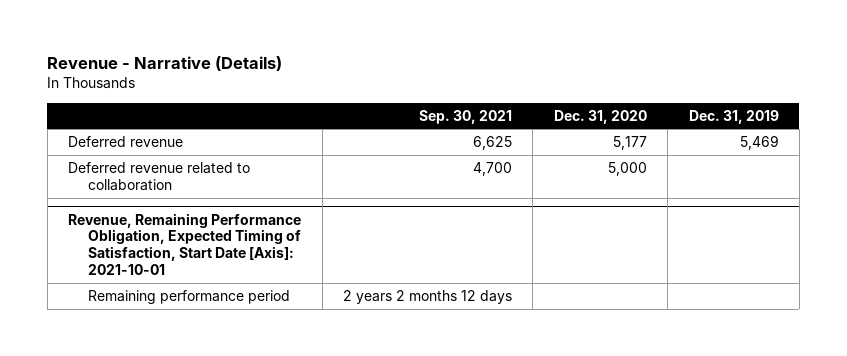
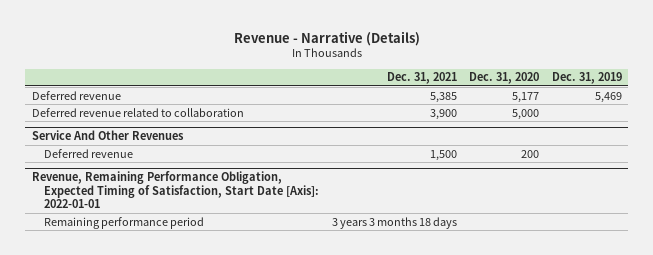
[418,109,512,124] Sep. 30, 2021 -> none
none -> [386,72,457,85] Dec. 31, 2021
none -> [31,130,184,141] Service And Other Revenues
none -> [44,148,134,158] Deferred revenue
[68,212,302,276] Revenue, Remaining Performance Obligation, Expected Timing of Satisfaction, Start Date [Axis]: 2021-10-01 -> [31,171,320,209] Revenue, Remaining Performance Obligation, Expected Timing of Satisfaction, Start Date [Axis]: 2022-01-01

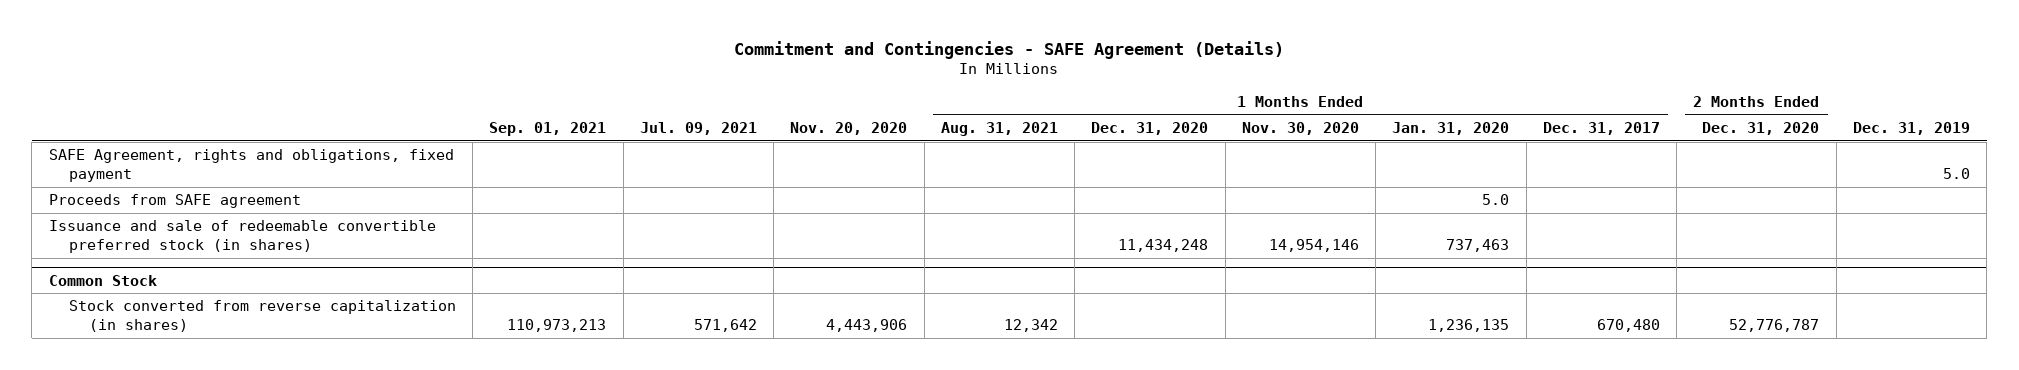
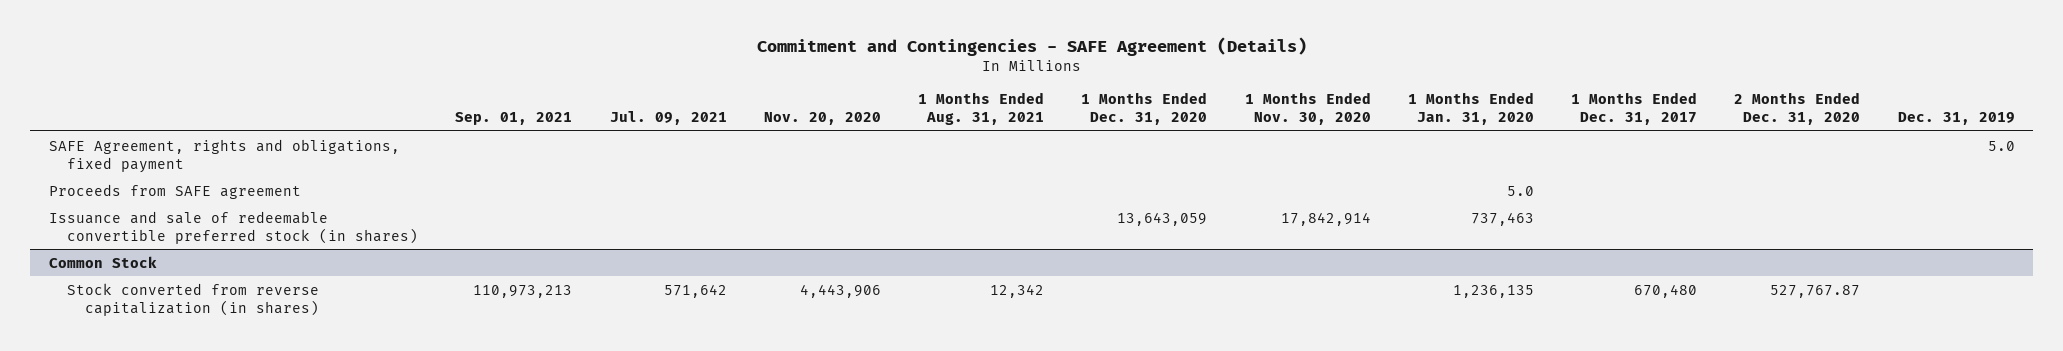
[1118,239,1209,253] 11,434,248 -> [1117,211,1208,226] 13,643,059
[1268,239,1359,253] 14,954,146 -> [1280,211,1371,226] 17,842,914
[1729,319,1820,333] 52,776,787 -> [1770,284,1861,298] 527,767.87

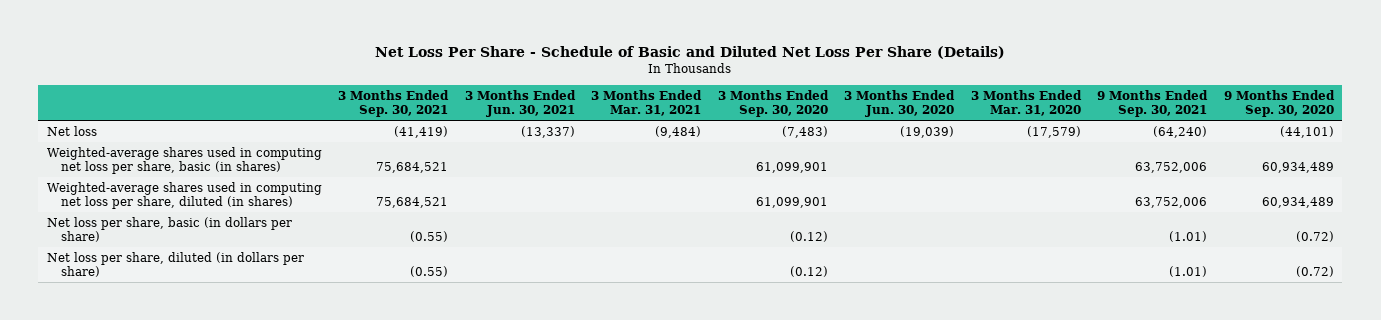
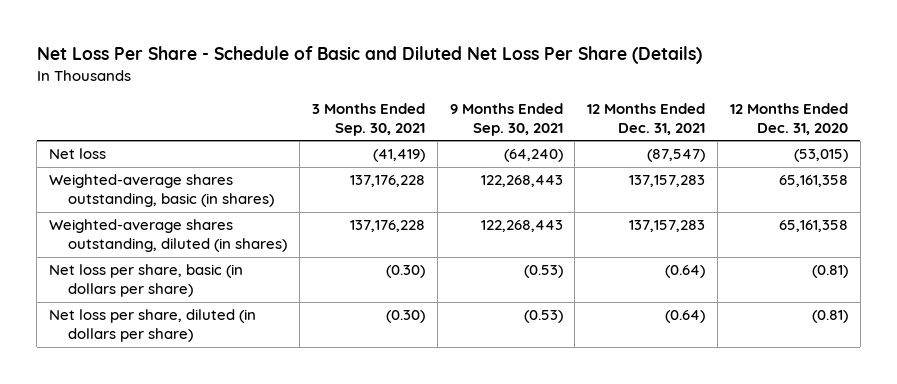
[464,89,576,118] 3 Months Ended Jun. 30, 2021 -> none
[591,89,703,117] 3 Months Ended Mar. 31, 2021 -> none
[717,89,829,118] 3 Months Ended Sep. 30, 2020 -> none
[844,89,956,118] 3 Months Ended Jun. 30, 2020 -> none
[970,89,1082,117] 3 Months Ended Mar. 31, 2020 -> none
[1223,89,1335,118] 9 Months Ended Sep. 30, 2020 -> none
none -> [587,103,706,135] 12 Months Ended Dec. 31, 2021
none -> [729,103,848,135] 12 Months Ended Dec. 31, 2020
[46,146,322,174] Weighted-average shares used in computing net loss per share, basic (in shares) -> [49,174,275,207] Weighted-average shares outstanding, basic (in shares)
[376,161,449,173] 75,684,521 -> [349,175,425,188] 137,176,228
[1135,161,1208,173] 63,752,006 -> [480,175,563,188] 122,268,443
[46,181,322,209] Weighted-average shares used in computing net loss per share, diluted (in shares) -> [49,219,288,252] Weighted-average shares outstanding, diluted (in shares)
[376,196,449,208] 75,684,521 -> [349,220,425,233] 137,176,228
[1135,196,1208,208] 63,752,006 -> [480,220,563,233] 122,268,443
[410,230,449,242] (0.55) -> [385,265,425,279] (0.30)
[1169,230,1208,242] (1.01) -> [523,265,563,279] (0.53)
[410,265,449,277] (0.55) -> [385,310,425,324] (0.30)
[1169,265,1208,277] (1.01) -> [523,310,563,324] (0.53)

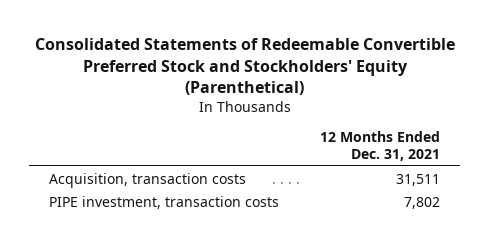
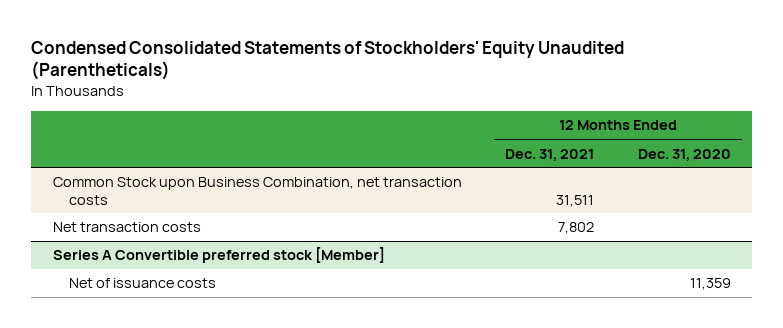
[34,38,455,96] Consolidated Statements of Redeemable Convertible Preferred Stock and Stockholders' Equity (Parenthetical) -> [31,40,625,81] Condensed Consolidated Statements of Stockholders' Equity Unaudited (Parentheticals)
none -> [637,148,731,161] Dec. 31, 2020
[49,172,247,188] Acquisition, transaction costs -> [52,177,462,205] Common Stock upon Business Combination, net transaction costs
[49,195,280,209] PIPE investment, transaction costs -> [52,222,201,233] Net transaction costs
none -> [52,247,385,264] Series A Convertible preferred stock [Member]
none -> [68,278,216,289] Net of issuance costs

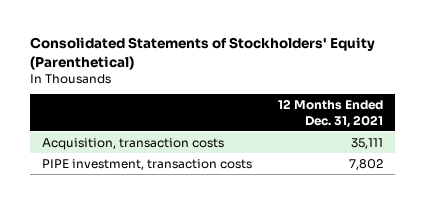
[31,40,625,81] Condensed Consolidated Statements of Stockholders' Equity Unaudited (Parentheticals) -> [29,37,375,70] Consolidated Statements of Stockholders' Equity (Parenthetical)
[637,148,731,161] Dec. 31, 2020 -> none
[52,247,385,264] Series A Convertible preferred stock [Member] -> none
[68,278,216,289] Net of issuance costs -> none
[52,177,462,205] Common Stock upon Business Combination, net transaction costs -> [42,137,225,150] Acquisition, transaction costs
[556,194,595,207] 31,511 -> [350,137,383,149] 35,111
[52,222,201,233] Net transaction costs -> [42,158,253,170] PIPE investment, transaction costs

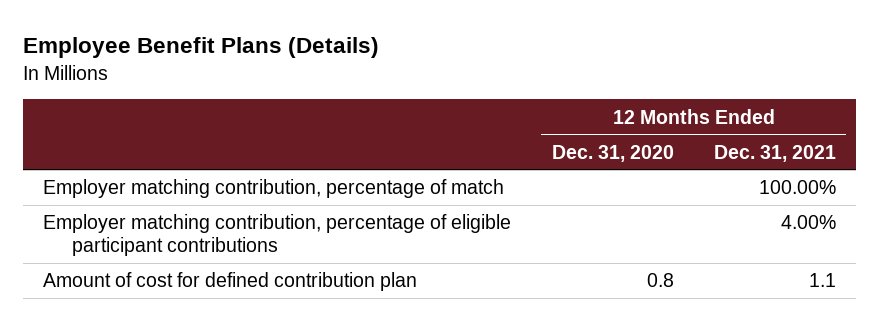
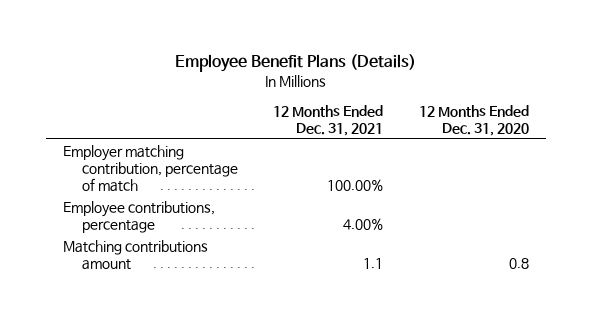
[43,214,512,257] Employer matching contribution, percentage of eligible participant contributions -> [63,200,216,233] Employee contributions, percentage
[43,272,418,292] Amount of cost for defined contribution plan -> [63,239,209,270] Matching contributions amount

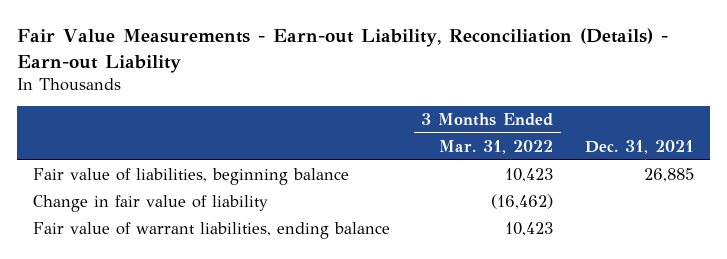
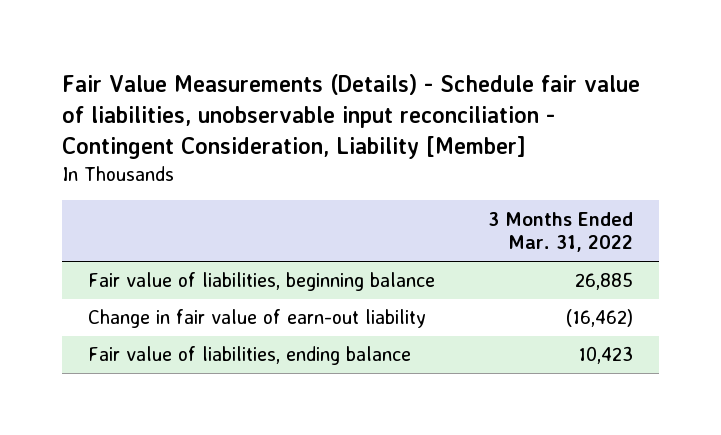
[17,28,669,73] Fair Value Measurements - Earn-out Liability, Reconciliation (Details) - Earn-out Liability -> [61,74,640,159] Fair Value Measurements (Details) - Schedule fair value of liabilities, unobservable input reconciliation - Contingent Consideration, Liability [Member]
[585,139,695,154] Dec. 31, 2021 -> none
[505,167,554,182] 10,423 -> [574,272,633,291] 26,885
[32,194,268,212] Change in fair value of liability -> [88,309,427,329] Change in fair value of earn-out liability
[32,221,390,239] Fair value of warrant liabilities, ending balance -> [88,346,412,366] Fair value of liabilities, ending balance

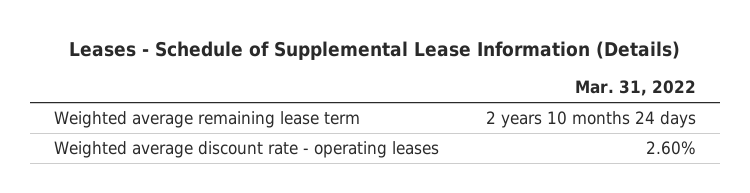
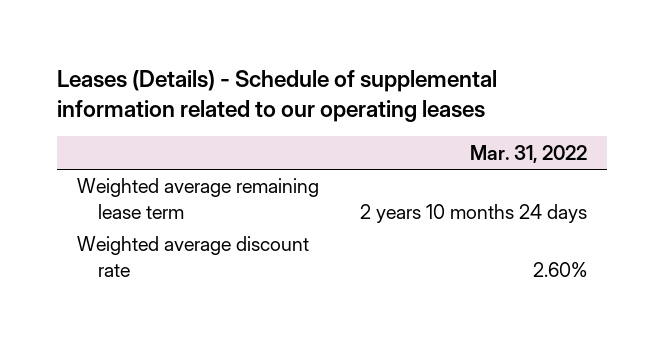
[69,40,681,60] Leases - Schedule of Supplemental Lease Information (Details) -> [56,69,497,123] Leases (Details) - Schedule of supplemental information related to our operating leases
[53,140,439,158] Weighted average discount rate - operating leases -> [77,236,310,277] Weighted average discount rate

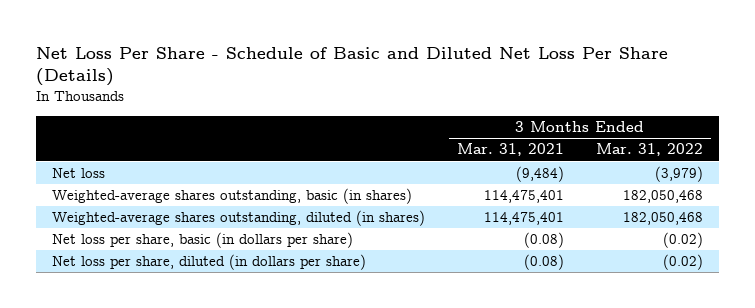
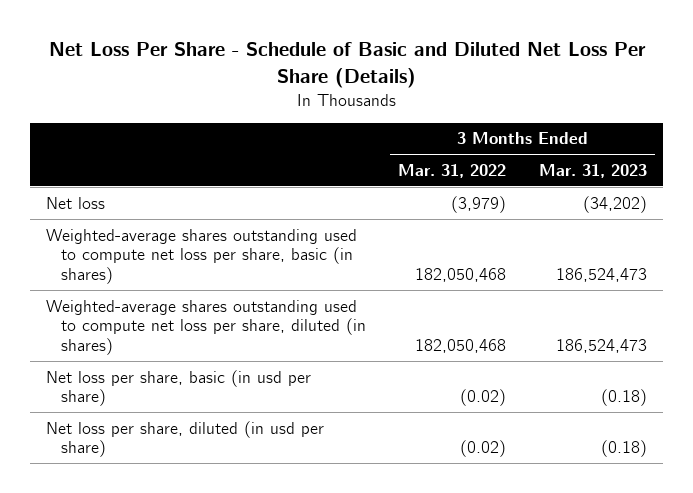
[457,143,565,157] Mar. 31, 2021 -> none
none -> [538,163,647,178] Mar. 31, 2023
[51,188,412,205] Weighted-average shares outstanding, basic (in shares) -> [46,228,358,284] Weighted-average shares outstanding used to compute net loss per share, basic (in shares)
[51,210,425,227] Weighted-average shares outstanding, diluted (in shares) -> [46,299,366,355] Weighted-average shares outstanding used to compute net loss per share, diluted (in shares)
[51,232,353,249] Net loss per share, basic (in dollars per share) -> [46,369,312,407] Net loss per share, basic (in usd per share)
[51,254,366,271] Net loss per share, diluted (in dollars per share) -> [46,420,325,458] Net loss per share, diluted (in usd per share)

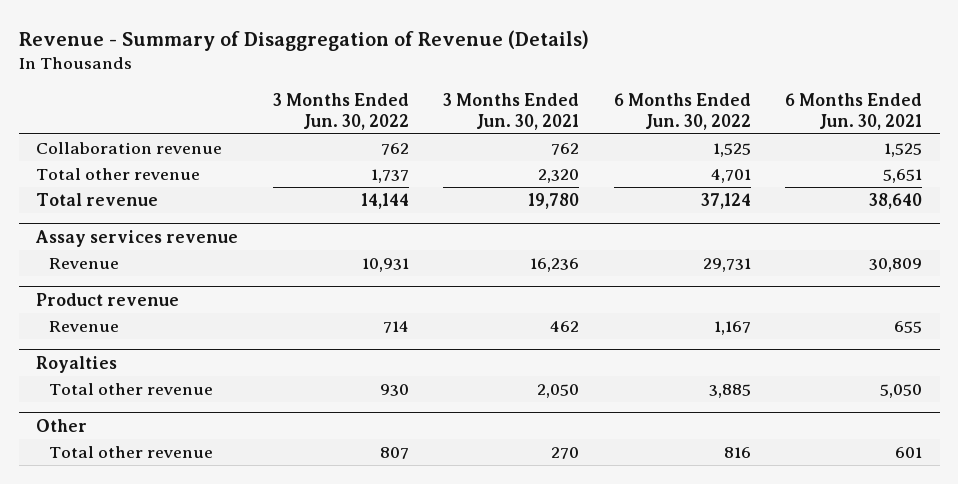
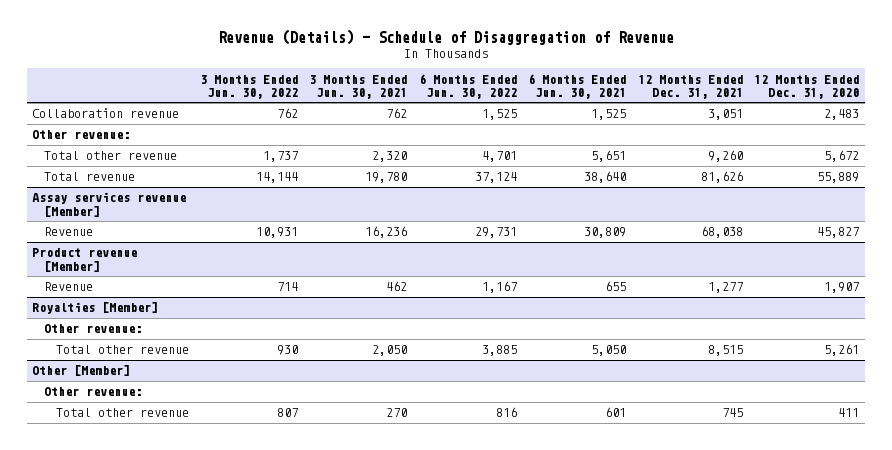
[18,29,589,51] Revenue - Summary of Disaggregation of Revenue (Details) -> [217,29,674,46] Revenue (Details) - Schedule of Disaggregation of Revenue
none -> [637,74,743,99] 12 Months Ended Dec. 31, 2021
none -> [754,74,860,99] 12 Months Ended Dec. 31, 2020
none -> [32,130,131,140] Other revenue:
[34,229,238,247] Assay services revenue -> [32,192,187,217] Assay services revenue [Member]
[35,292,179,306] Product revenue -> [32,248,138,272] Product revenue [Member]
[35,355,117,373] Royalties -> [32,302,159,315] Royalties [Member]
none -> [43,324,142,334] Other revenue:
[35,418,87,432] Other -> [32,365,131,377] Other [Member]
none -> [43,387,142,397] Other revenue:

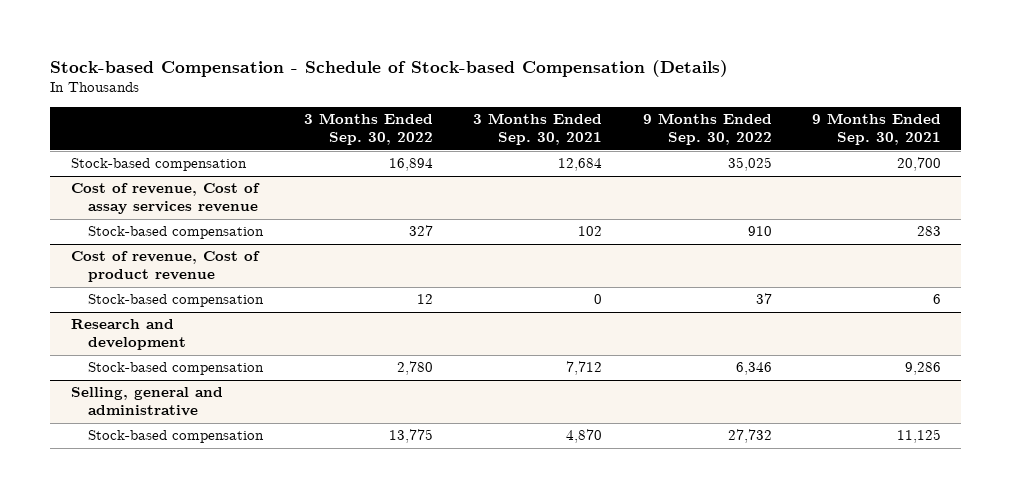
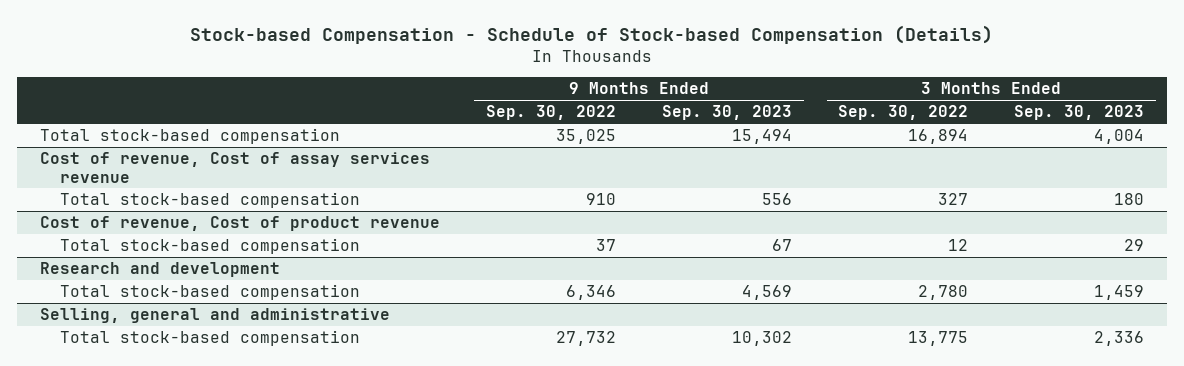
[473,113,603,146] 3 Months Ended Sep. 30, 2021 -> none
[812,113,942,146] 9 Months Ended Sep. 30, 2021 -> none
none -> [662,105,793,121] Sep. 30, 2023
none -> [1014,105,1145,121] Sep. 30, 2023
[70,158,247,172] Stock-based compensation -> [39,128,340,145] Total stock-based compensation
[88,226,265,240] Stock-based compensation -> [60,192,361,209] Total stock-based compensation
[88,294,265,308] Stock-based compensation -> [60,238,361,255] Total stock-based compensation
[88,362,265,376] Stock-based compensation -> [60,284,361,301] Total stock-based compensation
[88,430,265,444] Stock-based compensation -> [60,330,361,347] Total stock-based compensation

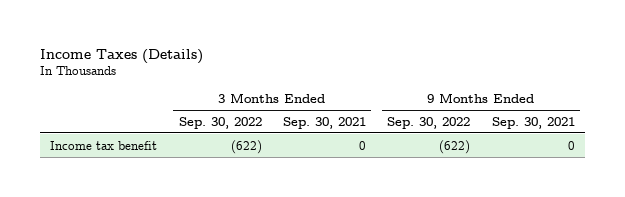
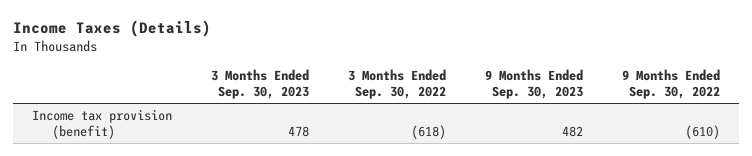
[282,116,366,129] Sep. 30, 2021 -> none
[491,116,575,129] Sep. 30, 2021 -> none
none -> [211,68,310,100] 3 Months Ended Sep. 30, 2023
none -> [485,68,584,100] 9 Months Ended Sep. 30, 2023
[50,140,158,150] Income tax benefit -> [32,109,173,140] Income tax provision (benefit)
[230,139,262,154] (622) -> [411,125,447,140] (618)
[439,139,471,154] (622) -> [684,125,720,140] (610)

